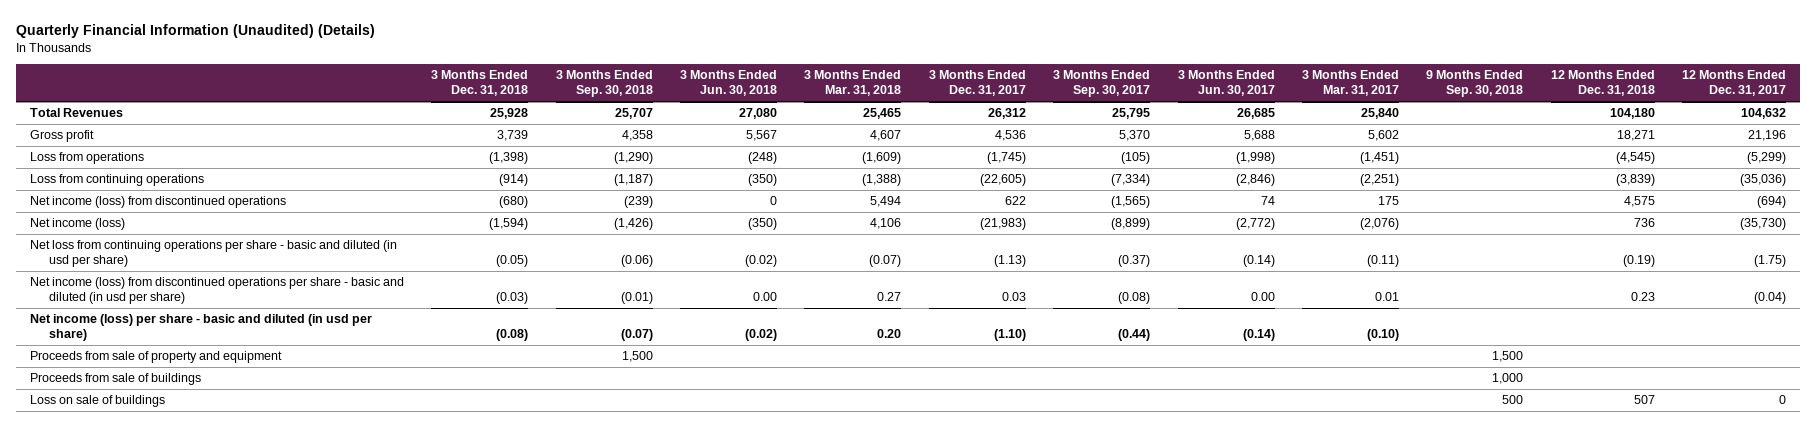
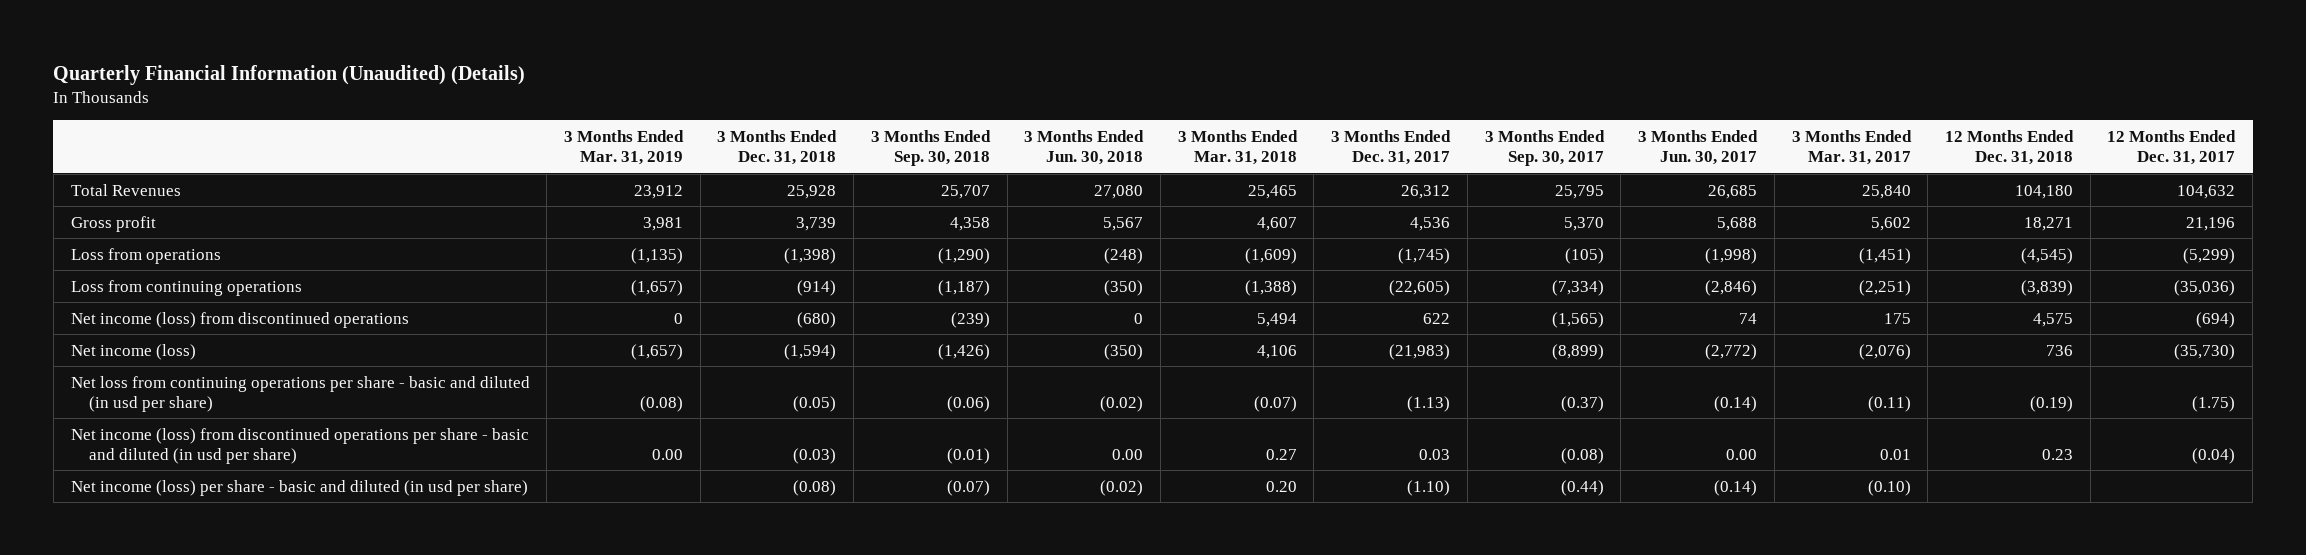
[1426,70,1524,98] 9 Months Ended Sep. 30, 2018 -> none
none -> [563,129,684,166] 3 Months Ended Mar. 31, 2019
[29,351,282,364] Proceeds from sale of property and equipment -> none
[29,373,201,386] Proceeds from sale of buildings -> none
[29,395,165,408] Loss on sale of buildings -> none

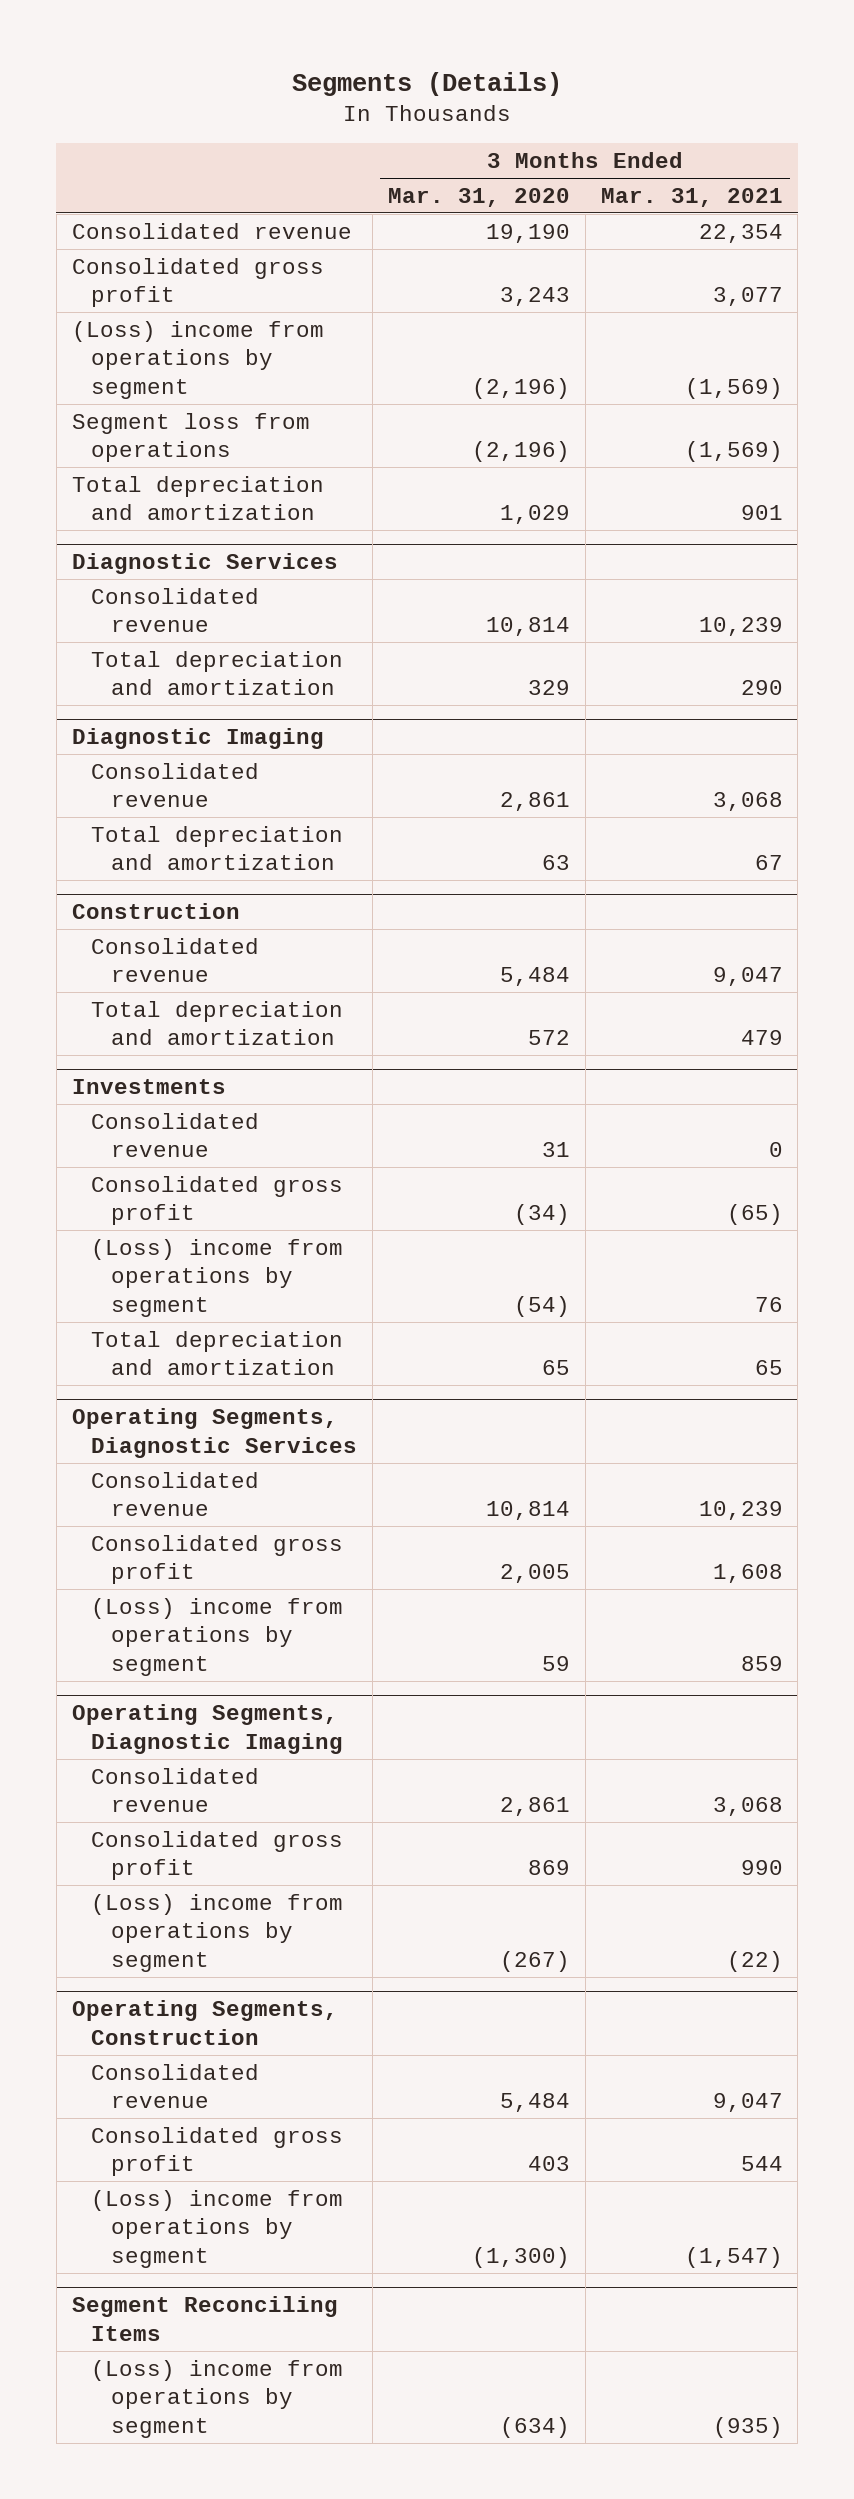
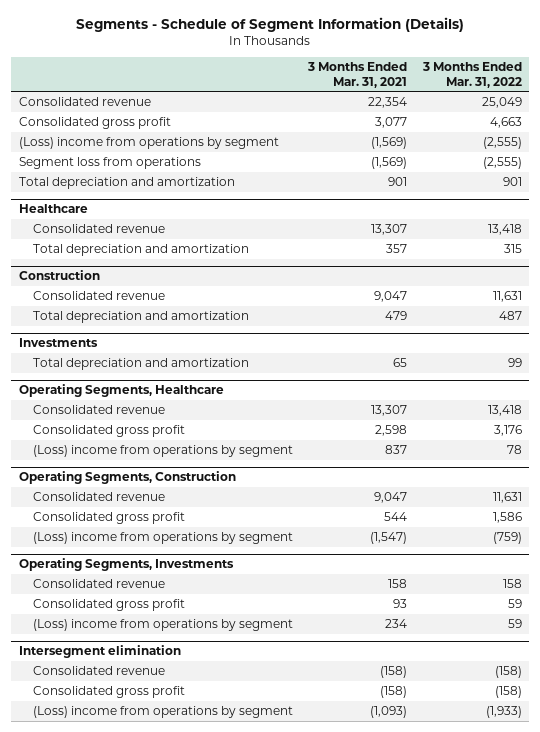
[292,71,563,96] Segments (Details) -> [76,17,465,33] Segments - Schedule of Segment Information (Details)
[387,187,570,207] Mar. 31, 2020 -> none
none -> [421,61,522,88] 3 Months Ended Mar. 31, 2022
[71,728,324,750] Diagnostic Imaging -> none
[91,762,260,808] Consolidated revenue -> none
[91,825,344,871] Total depreciation and amortization -> none
[71,553,338,575] Diagnostic Services -> [18,204,88,214] Healthcare
[698,617,783,637] 10,239 -> [371,223,408,235] 13,307
[740,680,783,696] 290 -> [386,243,408,253] 357
[91,1112,260,1158] Consolidated revenue -> none
[91,1175,344,1226] Consolidated gross profit -> none
[91,1238,344,1318] (Loss) income from operations by segment -> none
[71,1408,358,1458] Operating Segments, Diagnostic Services -> none
[71,1704,344,1754] Operating Segments, Diagnostic Imaging -> none
[91,1767,260,1813] Consolidated revenue -> none
[91,1830,344,1881] Consolidated gross profit -> none
[91,1893,344,1973] (Loss) income from operations by segment -> none
none -> [18,384,224,398] Operating Segments, Healthcare
[698,1501,783,1521] 10,239 -> [371,404,408,416] 13,307
[712,1564,783,1584] 1,608 -> [375,424,408,436] 2,598
[740,1656,783,1672] 859 -> [385,444,408,454] 837
[71,2296,338,2341] Segment Reconciling Items -> none
none -> [18,558,234,572] Operating Segments, Investments
none -> [33,578,166,588] Consolidated revenue
none -> [33,598,186,611] Consolidated gross profit
[712,2417,783,2439] (935) -> [385,618,408,628] 234
none -> [18,645,181,659] Intersegment elimination
none -> [33,665,166,675] Consolidated revenue
none -> [33,685,186,698] Consolidated gross profit
none -> [33,705,294,718] (Loss) income from operations by segment

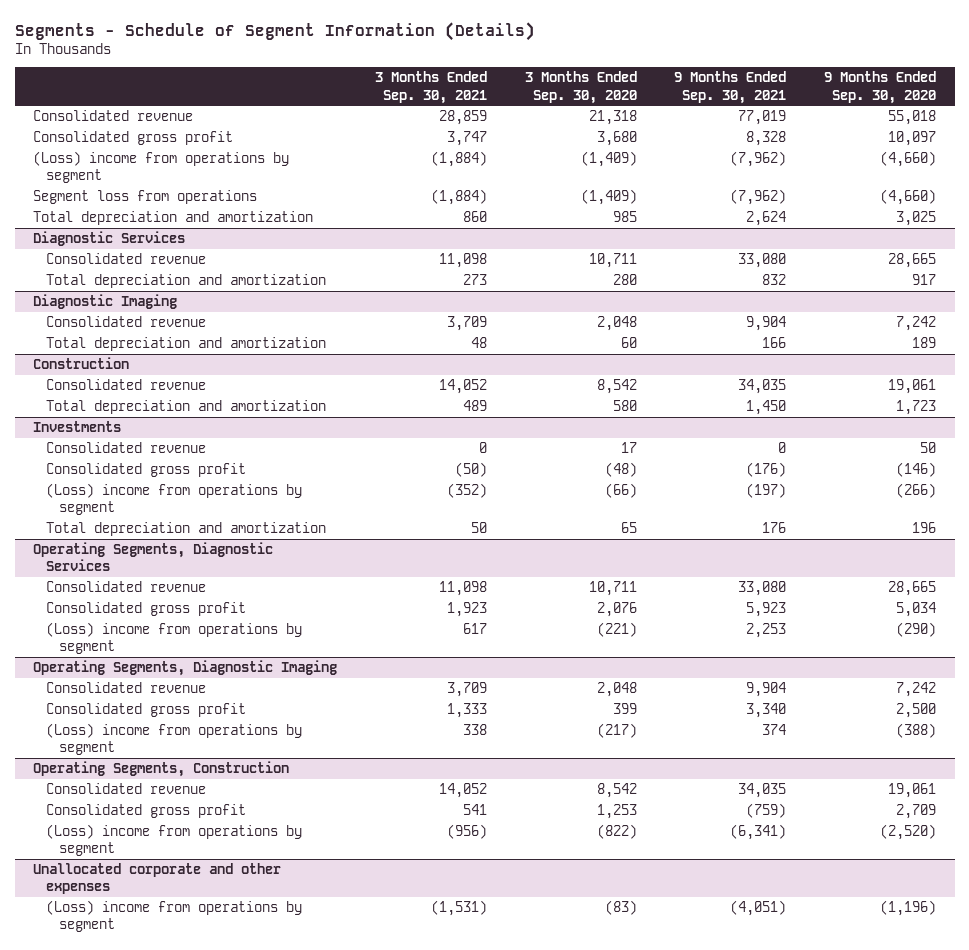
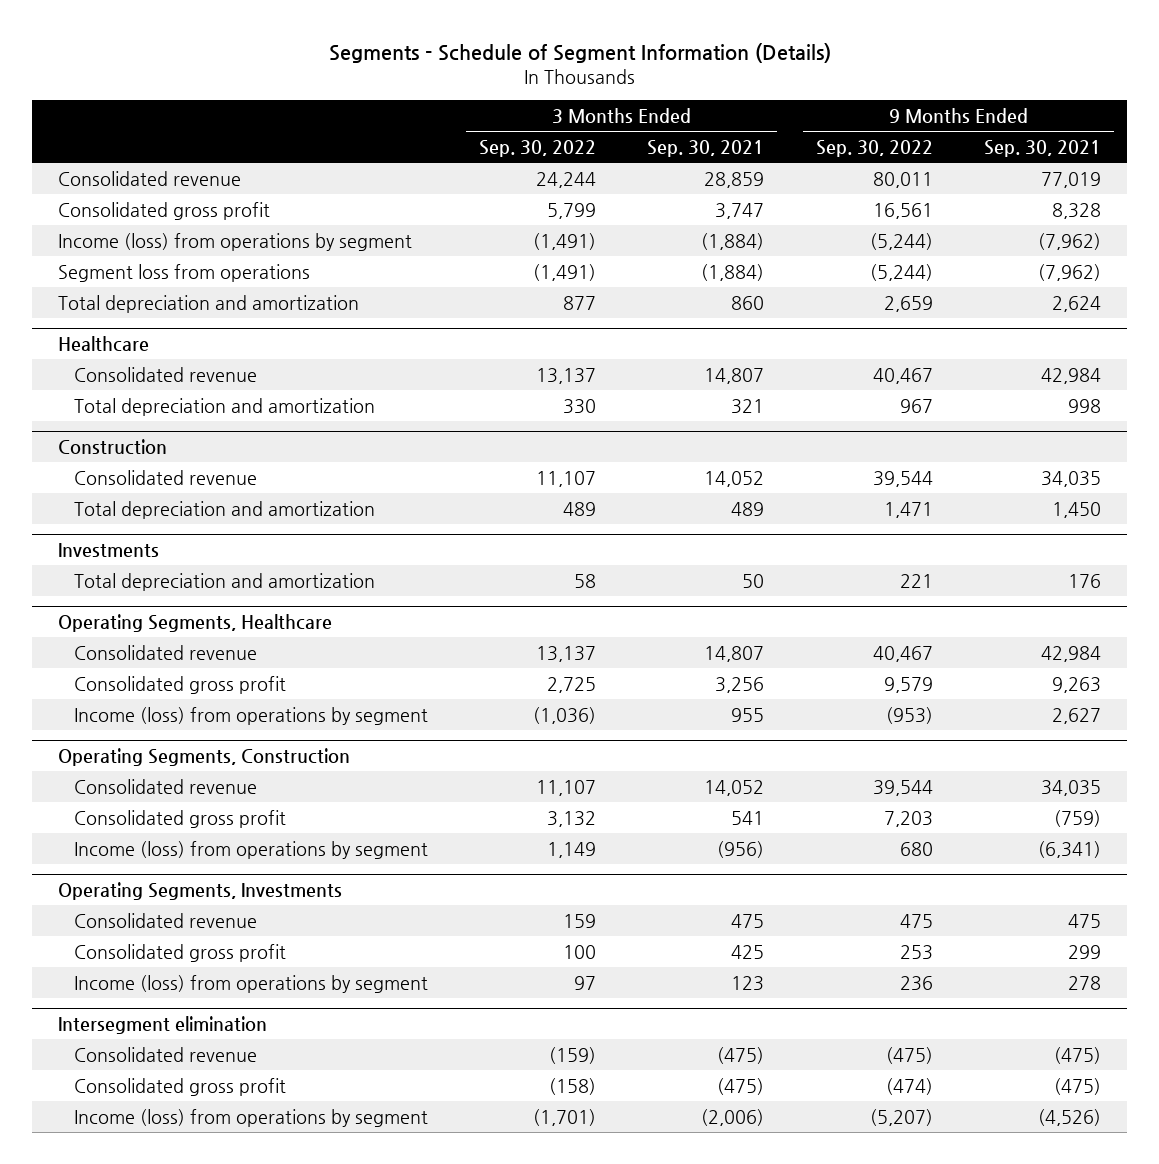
[524,71,637,104] 3 Months Ended Sep. 30, 2020 -> none
[823,71,936,104] 9 Months Ended Sep. 30, 2020 -> none
none -> [478,140,596,158] Sep. 30, 2022
none -> [815,140,933,158] Sep. 30, 2022
[33,151,290,184] (Loss) income from operations by segment -> [58,232,413,251] Income (loss) from operations by segment
[33,294,178,310] Diagnostic Imaging -> none
[46,316,207,328] Consolidated revenue -> none
[46,337,327,352] Total depreciation and amortization -> none
[33,231,186,247] Diagnostic Services -> [58,335,150,352] Healthcare
[438,253,487,269] 11,098 -> [704,367,765,384] 14,807
[738,253,787,269] 33,080 -> [1041,367,1102,384] 42,984
[462,274,487,286] 273 -> [731,398,765,414] 321
[762,274,787,286] 832 -> [1068,398,1102,413] 998
[46,442,207,454] Consolidated revenue -> none
[46,463,247,478] Consolidated gross profit -> none
[46,483,303,516] (Loss) income from operations by segment -> none
[33,542,274,572] Operating Segments, Diagnostic Services -> none
[33,660,338,677] Operating Segments, Diagnostic Imaging -> none
[46,682,207,694] Consolidated revenue -> none
[46,703,247,718] Consolidated gross profit -> none
[46,723,303,756] (Loss) income from operations by segment -> none
none -> [58,613,333,632] Operating Segments, Healthcare
[438,581,487,597] 11,098 -> [704,645,765,662] 14,807
[738,581,787,597] 33,080 -> [1041,645,1102,662] 42,984
[446,602,487,618] 1,923 -> [715,676,765,693] 3,256
[746,602,787,618] 5,923 -> [1052,676,1102,693] 9,263
[46,622,303,655] (Loss) income from operations by segment -> [73,706,428,725] Income (loss) from operations by segment
[462,623,487,635] 617 -> [731,707,765,722] 955
[746,623,787,639] 2,253 -> [1052,707,1102,724] 2,627
[33,863,282,895] Unallocated corporate and other expenses -> none
[46,824,303,857] (Loss) income from operations by segment -> [73,840,428,859] Income (loss) from operations by segment
none -> [58,881,343,900] Operating Segments, Investments
none -> [73,912,257,928] Consolidated revenue
none -> [73,943,286,962] Consolidated gross profit
[46,900,303,933] (Loss) income from operations by segment -> [73,974,428,993] Income (loss) from operations by segment
[430,900,487,917] (1,531) -> [731,975,765,991] 123
[730,900,787,917] (4,051) -> [1068,975,1102,990] 278
none -> [58,1015,268,1034] Intersegment elimination
none -> [73,1046,257,1062] Consolidated revenue
none -> [73,1077,286,1096] Consolidated gross profit
none -> [73,1108,428,1127] Income (loss) from operations by segment

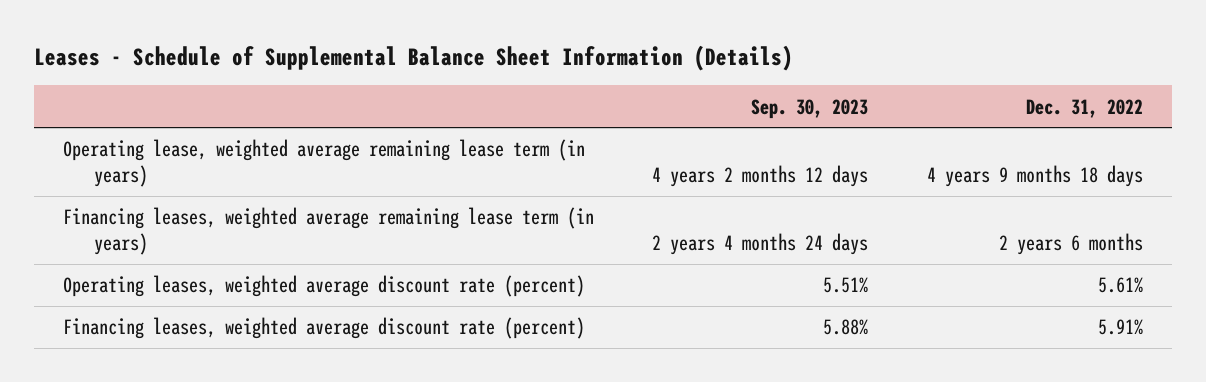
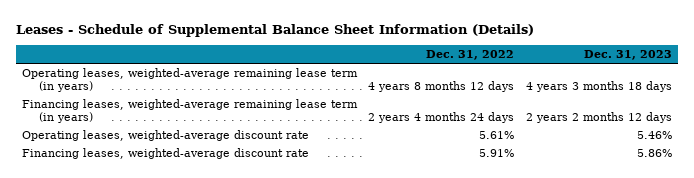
[751,98,869,119] Sep. 30, 2023 -> none
none -> [583,50,672,61] Dec. 31, 2023
[62,139,585,188] Operating lease, weighted average remaining lease term (in years) -> [22,68,359,93] Operating leases, weighted-average remaining lease term (in years)
[926,165,1143,188] 4 years 9 months 18 days -> [368,81,515,93] 4 years 8 months 12 days
[62,207,594,256] Financing leases, weighted average remaining lease term (in years) -> [22,99,359,124] Financing leases, weighted-average remaining lease term (in years)
[998,233,1143,256] 2 years 6 months -> [368,112,515,124] 2 years 4 months 24 days
[62,275,585,298] Operating leases, weighted average discount rate (percent) -> [22,130,310,142] Operating leases, weighted-average discount rate
[62,317,585,340] Financing leases, weighted average discount rate (percent) -> [22,148,310,160] Financing leases, weighted-average discount rate

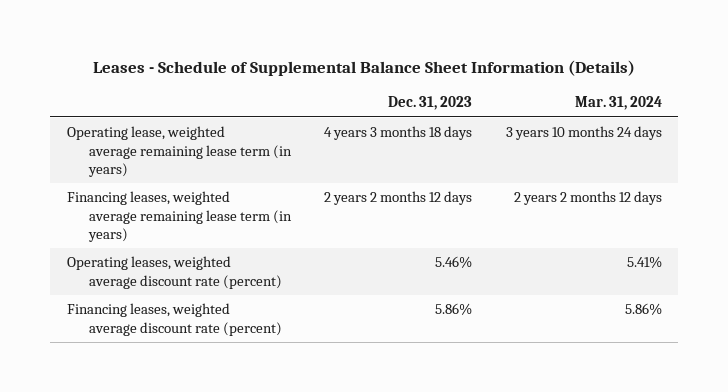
[426,50,515,61] Dec. 31, 2022 -> none
none -> [574,96,662,111] Mar. 31, 2024
[22,68,359,93] Operating leases, weighted-average remaining lease term (in years) -> [66,126,292,177] Operating lease, weighted average remaining lease term (in years)
[22,99,359,124] Financing leases, weighted-average remaining lease term (in years) -> [66,191,292,242] Financing leases, weighted average remaining lease term (in years)
[22,130,310,142] Operating leases, weighted-average discount rate -> [66,256,282,289] Operating leases, weighted average discount rate (percent)
[22,148,310,160] Financing leases, weighted-average discount rate -> [66,303,282,336] Financing leases, weighted average discount rate (percent)

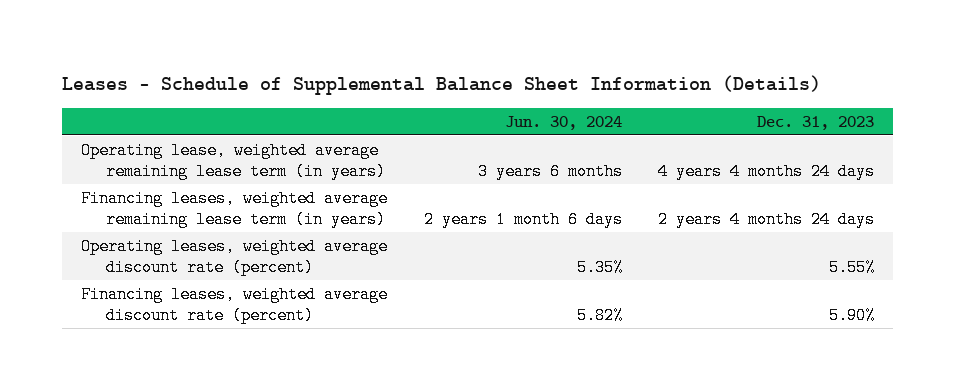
[574,96,662,111] Mar. 31, 2024 -> none
none -> [504,116,622,131] Jun. 30, 2024
[324,126,473,141] 4 years 3 months 18 days -> [658,163,876,181] 4 years 4 months 24 days
[324,191,473,206] 2 years 2 months 12 days -> [658,211,876,229] 2 years 4 months 24 days
[435,256,473,269] 5.46% -> [829,259,876,277] 5.55%
[435,303,473,316] 5.86% -> [829,307,876,325] 5.90%

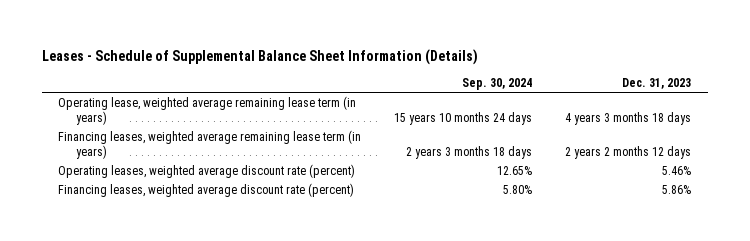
[504,116,622,131] Jun. 30, 2024 -> none
none -> [462,77,533,90] Sep. 30, 2024
[658,163,876,181] 4 years 4 months 24 days -> [565,111,692,125] 4 years 3 months 18 days
[658,211,876,229] 2 years 4 months 24 days -> [565,145,692,159] 2 years 2 months 12 days
[829,259,876,277] 5.55% -> [662,165,692,175] 5.46%
[829,307,876,325] 5.90% -> [662,184,692,194] 5.86%

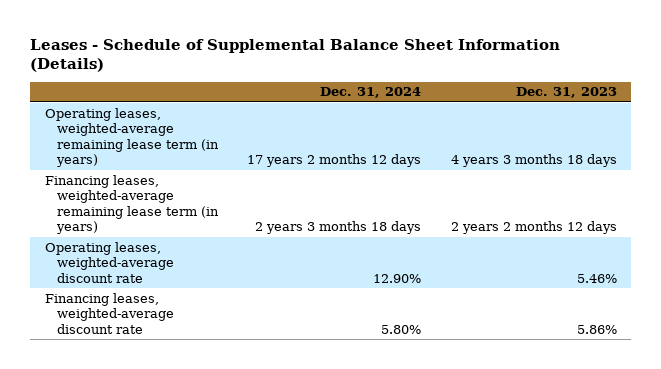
[462,77,533,90] Sep. 30, 2024 -> none
none -> [320,87,422,99] Dec. 31, 2024
[58,95,357,125] Operating lease, weighted average remaining lease term (in years) -> [44,107,220,168] Operating leases, weighted-average remaining lease term (in years)
[58,129,362,159] Financing leases, weighted average remaining lease term (in years) -> [44,174,220,235] Financing leases, weighted-average remaining lease term (in years)
[58,163,356,178] Operating leases, weighted average discount rate (percent) -> [44,241,175,283] Operating leases, weighted-average discount rate
[58,182,355,197] Financing leases, weighted average discount rate (percent) -> [44,292,175,334] Financing leases, weighted-average discount rate

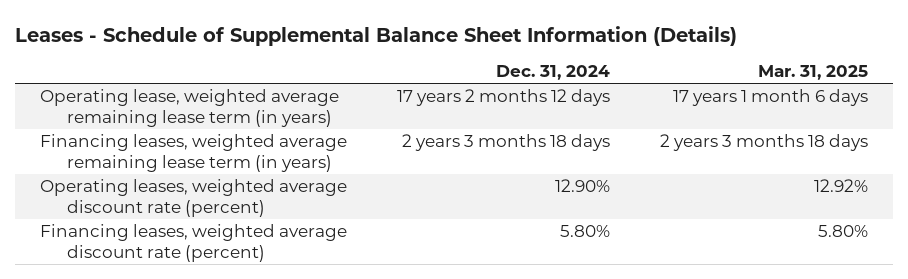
[515,87,617,99] Dec. 31, 2023 -> none
none -> [757,64,868,80] Mar. 31, 2025
[44,107,220,168] Operating leases, weighted-average remaining lease term (in years) -> [40,89,340,127] Operating lease, weighted average remaining lease term (in years)
[44,174,220,235] Financing leases, weighted-average remaining lease term (in years) -> [40,134,348,172] Financing leases, weighted average remaining lease term (in years)
[44,241,175,283] Operating leases, weighted-average discount rate -> [40,179,348,217] Operating leases, weighted average discount rate (percent)
[44,292,175,334] Financing leases, weighted-average discount rate -> [40,224,348,262] Financing leases, weighted average discount rate (percent)

